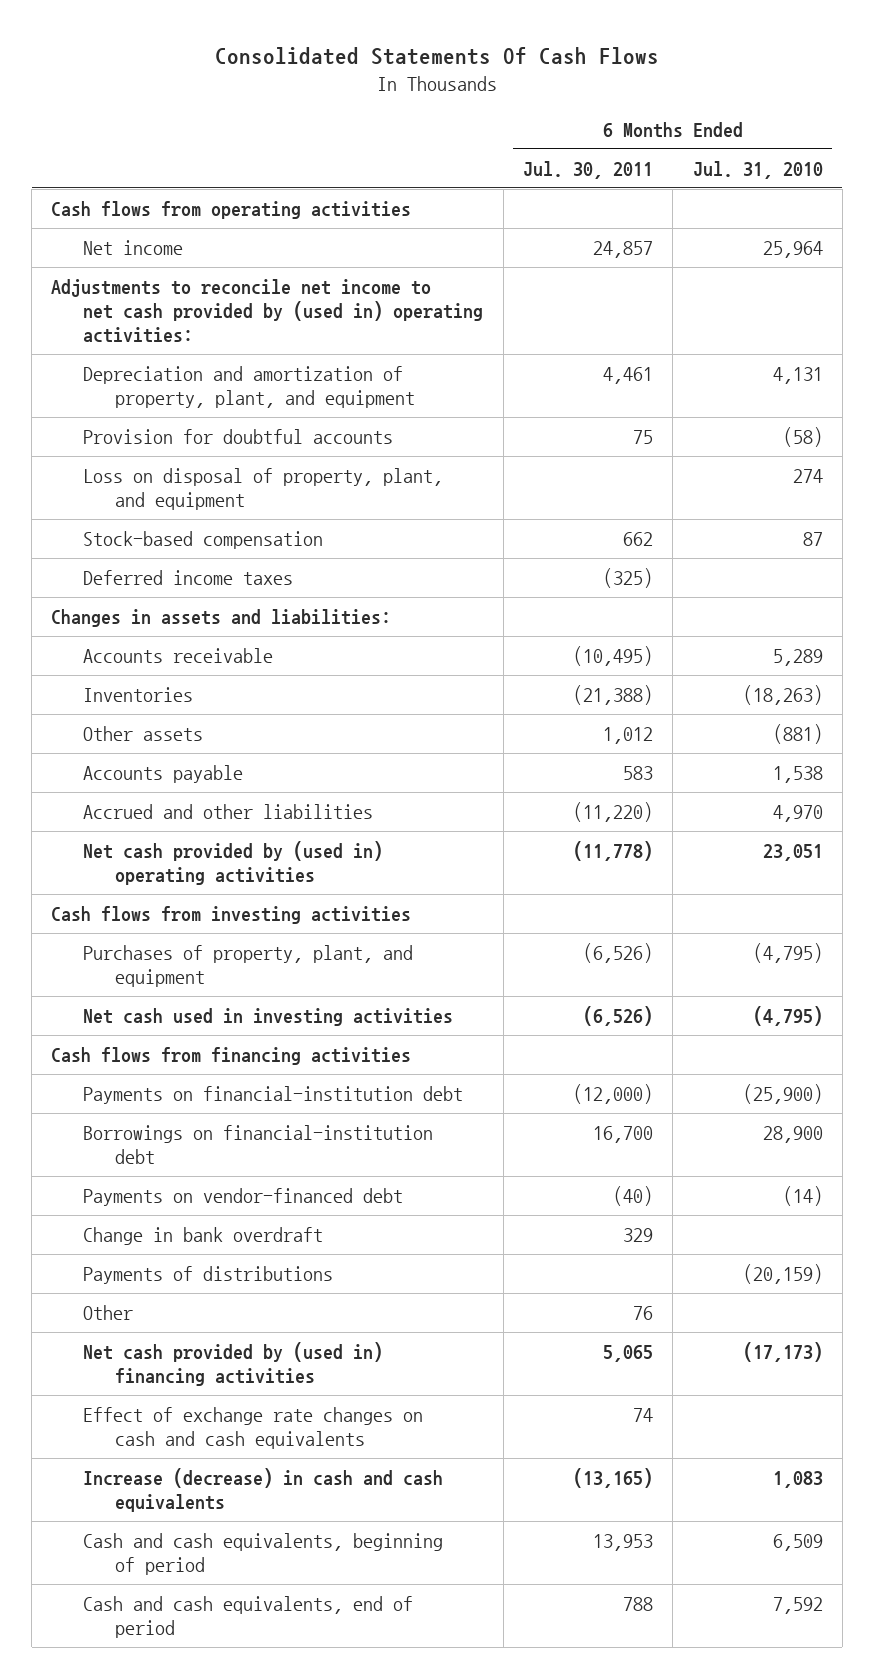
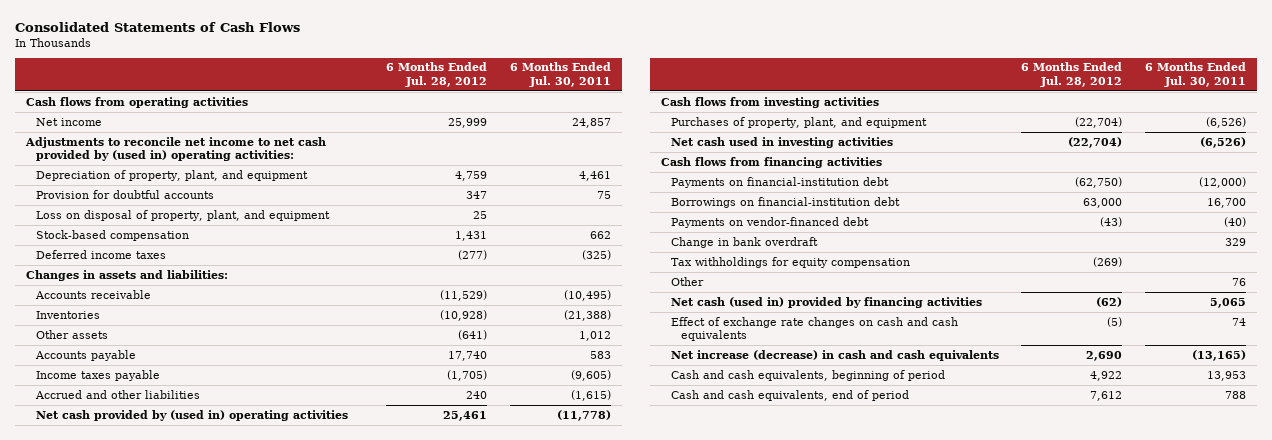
[215,46,660,65] Consolidated Statements Of Cash Flows -> [14,21,300,32] Consolidated Statements of Cash Flows
[692,160,823,179] Jul. 31, 2010 -> none
none -> [386,62,488,87] 6 Months Ended Jul. 28, 2012
[83,365,416,408] Depreciation and amortization of property, plant, and equipment -> [35,169,308,181] Depreciation of property, plant, and equipment
none -> [35,369,160,381] Income taxes payable
[572,801,653,822] (11,220) -> [570,389,611,401] (1,615)
[83,1265,334,1284] Payments of distributions -> none
none -> [670,256,910,268] Tax withholdings for equity compensation
[83,1341,384,1386] Net cash provided by (used in) financing activities -> [670,296,982,308] Net cash (used in) provided by financing activities
[83,1467,444,1512] Increase (decrease) in cash and cash equivalents -> [670,349,999,361] Net increase (decrease) in cash and cash equivalents

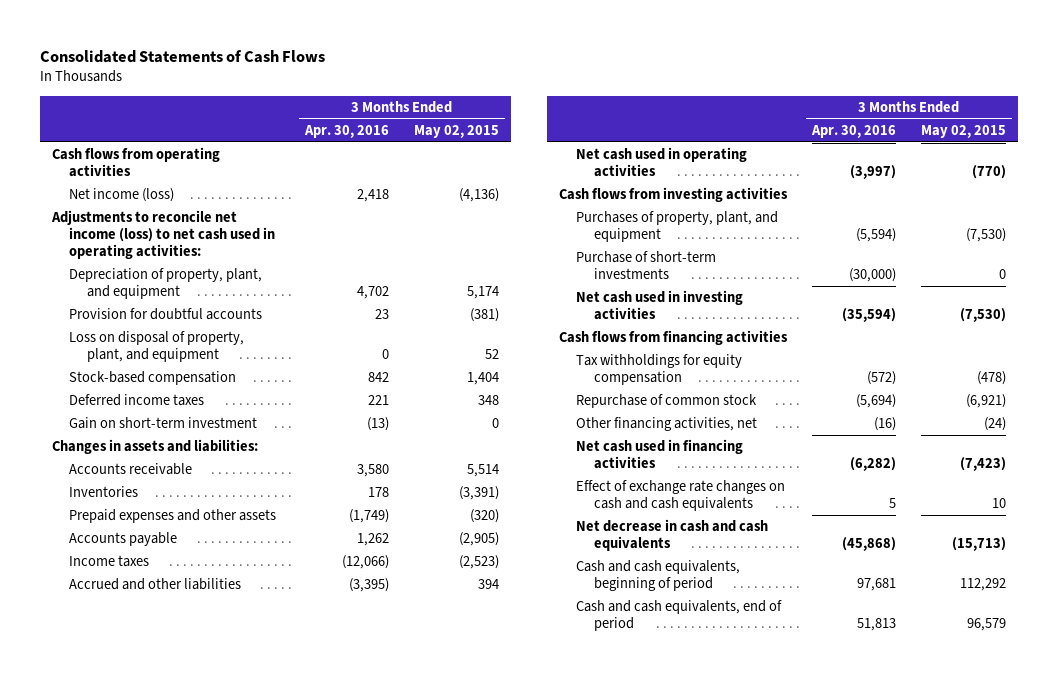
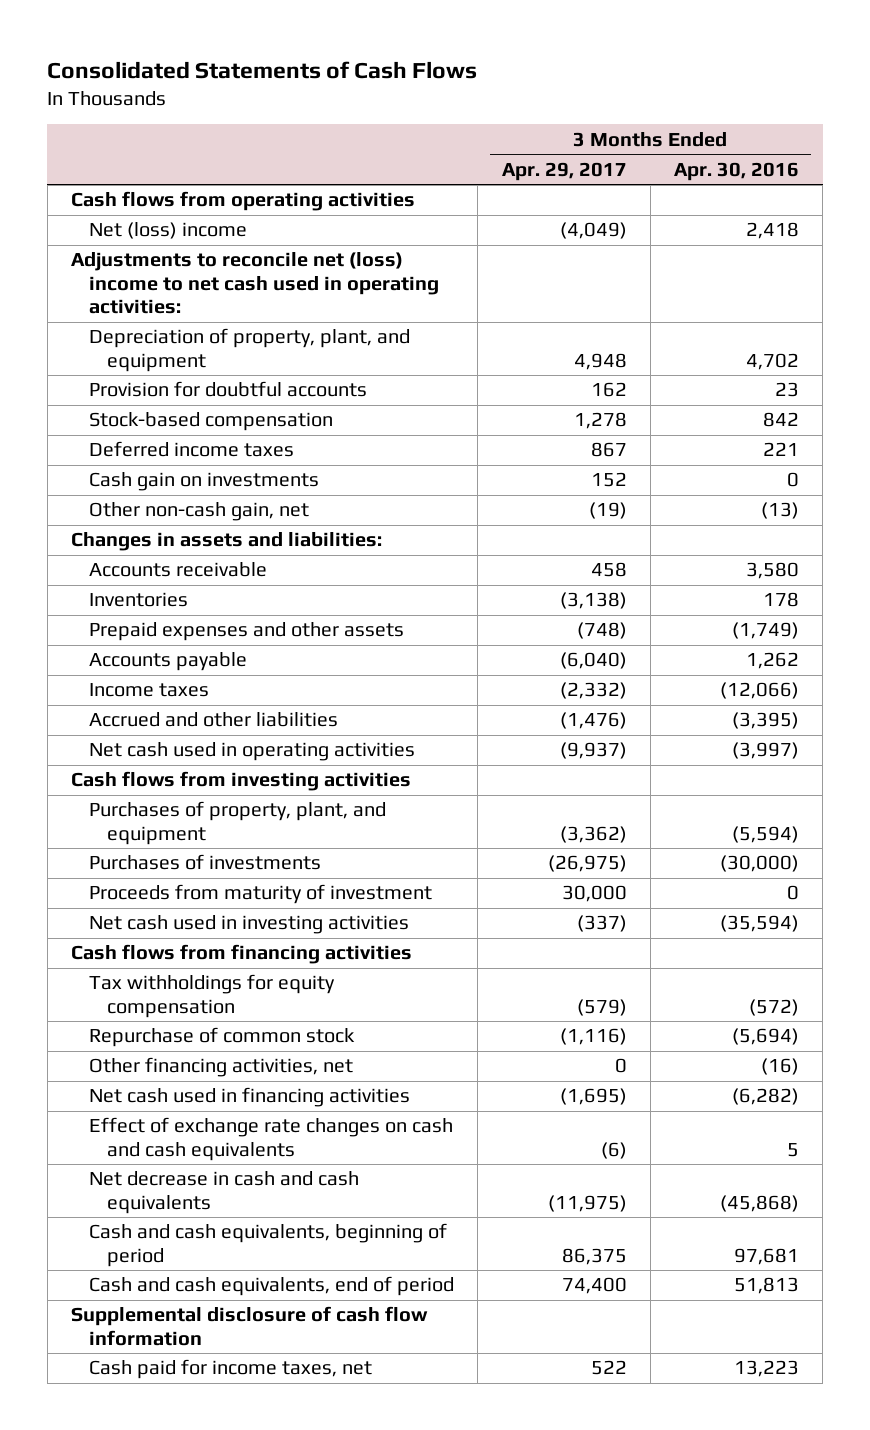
[413,125,499,139] May 02, 2015 -> none
none -> [501,161,627,181] Apr. 29, 2017
[69,188,175,203] Net income (loss) -> [89,222,248,240] Net (loss) income
[51,210,276,260] Adjustments to reconcile net income (loss) to net cash used in operating activities: -> [70,252,440,315] Adjustments to reconcile net (loss) income to net cash used in operating activities:
[69,331,245,363] Loss on disposal of property, plant, and equipment -> none
[69,417,258,430] Gain on short-term investment -> [89,472,320,492] Cash gain on investments
[366,417,389,432] (13) -> [787,472,800,488] 0
none -> [89,502,310,522] Other non-cash gain, net
[576,251,717,280] Purchase of short-term investments -> [89,854,322,871] Purchases of investments
none -> [89,884,433,905] Proceeds from maturity of investment
none -> [70,1306,428,1346] Supplemental disclosure of cash flow information
none -> [89,1359,373,1380] Cash paid for income taxes, net

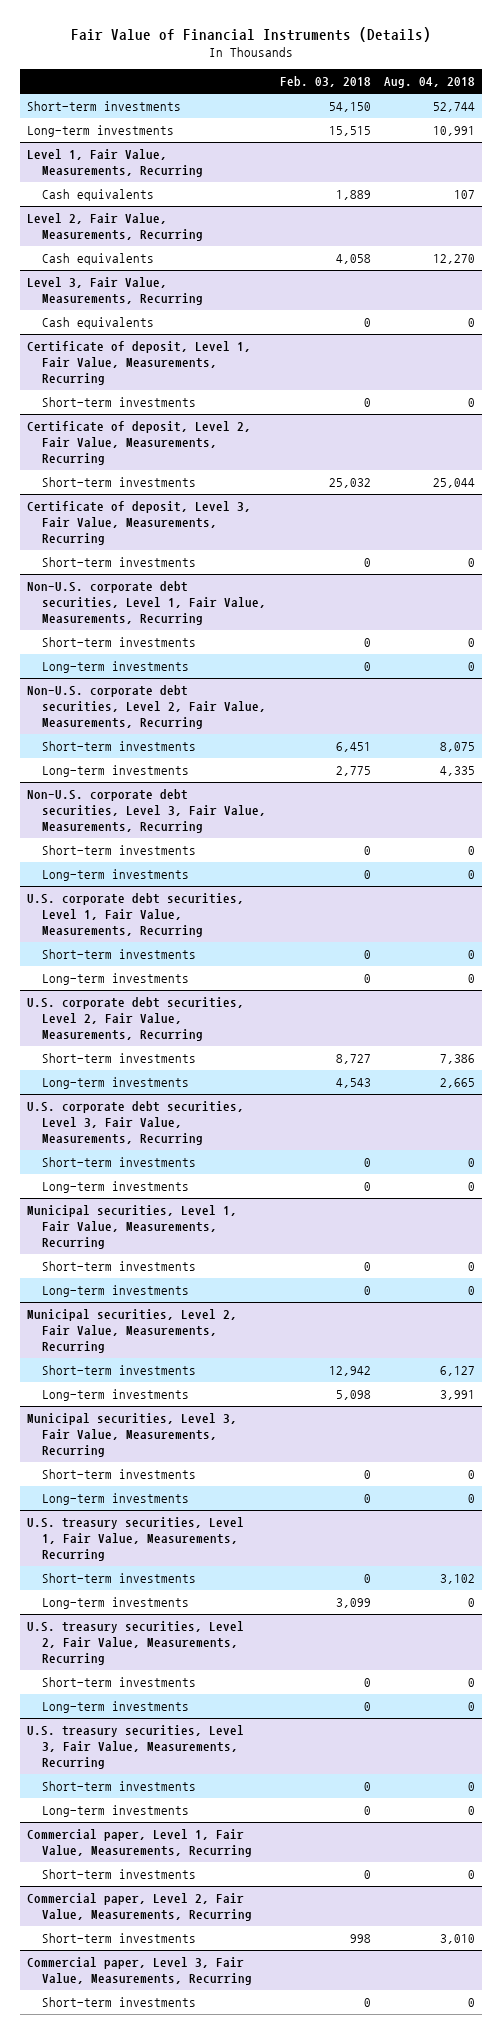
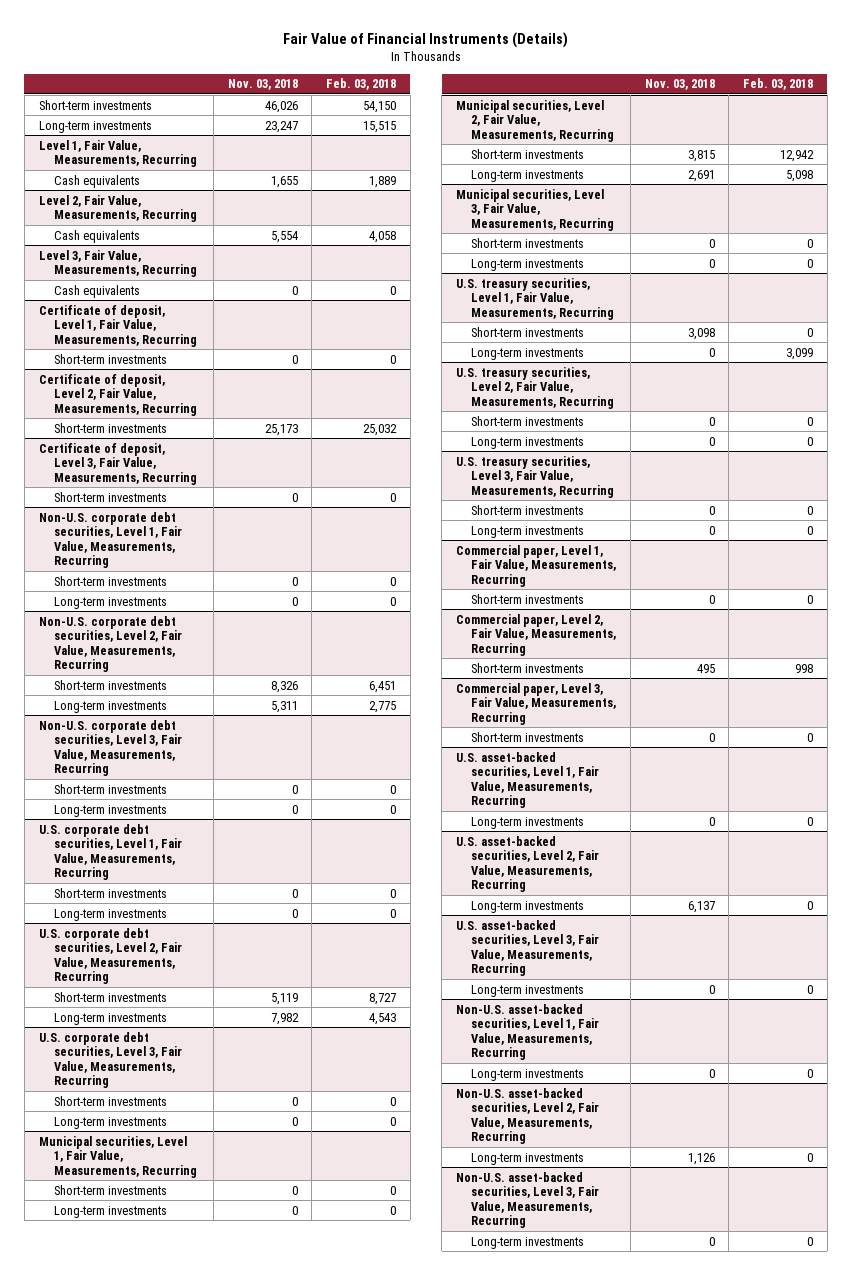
[383,77,475,89] Aug. 04, 2018 -> none
none -> [227,79,298,91] Nov. 03, 2018
none -> [455,751,600,809] U.S. asset-backed securities, Level 1, Fair Value, Measurements, Recurring
none -> [471,816,585,829] Long-term investments
none -> [455,835,600,893] U.S. asset-backed securities, Level 2, Fair Value, Measurements, Recurring
none -> [471,900,585,913] Long-term investments
none -> [455,919,600,977] U.S. asset-backed securities, Level 3, Fair Value, Measurements, Recurring
none -> [471,984,585,997] Long-term investments
none -> [455,1003,600,1061] Non-U.S. asset-backed securities, Level 1, Fair Value, Measurements, Recurring
none -> [471,1068,585,1081] Long-term investments
none -> [455,1087,600,1145] Non-U.S. asset-backed securities, Level 2, Fair Value, Measurements, Recurring
none -> [471,1152,585,1165] Long-term investments
none -> [455,1171,600,1229] Non-U.S. asset-backed securities, Level 3, Fair Value, Measurements, Recurring
none -> [471,1236,585,1249] Long-term investments

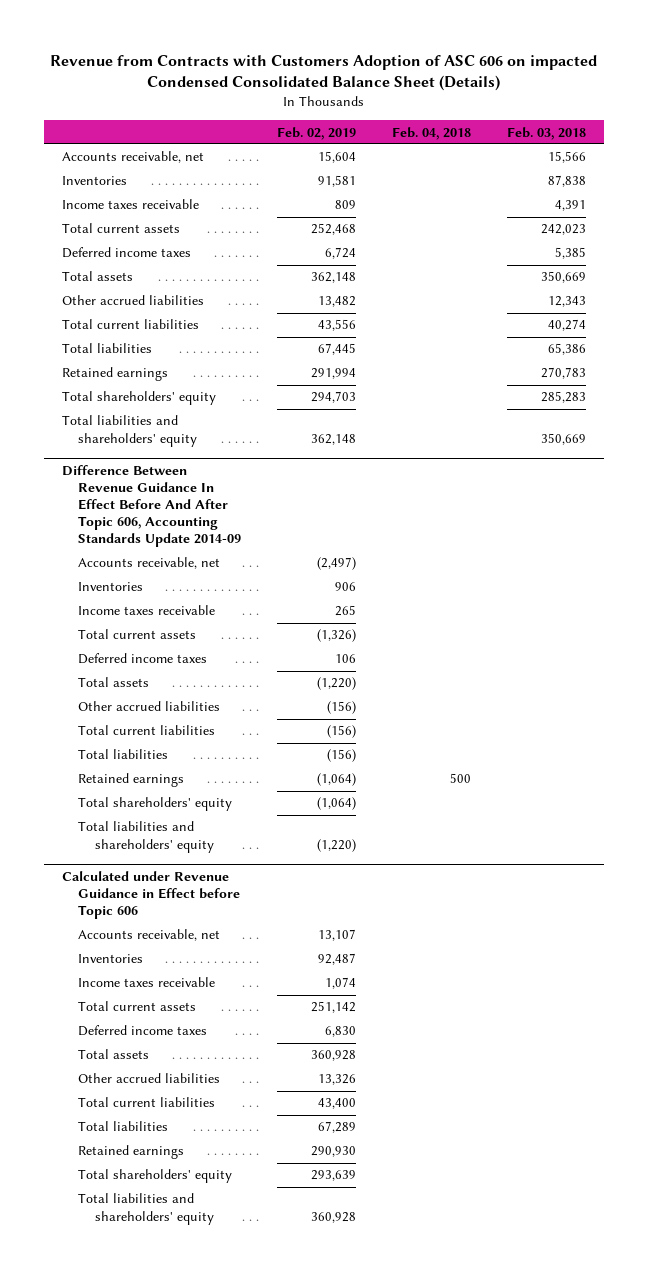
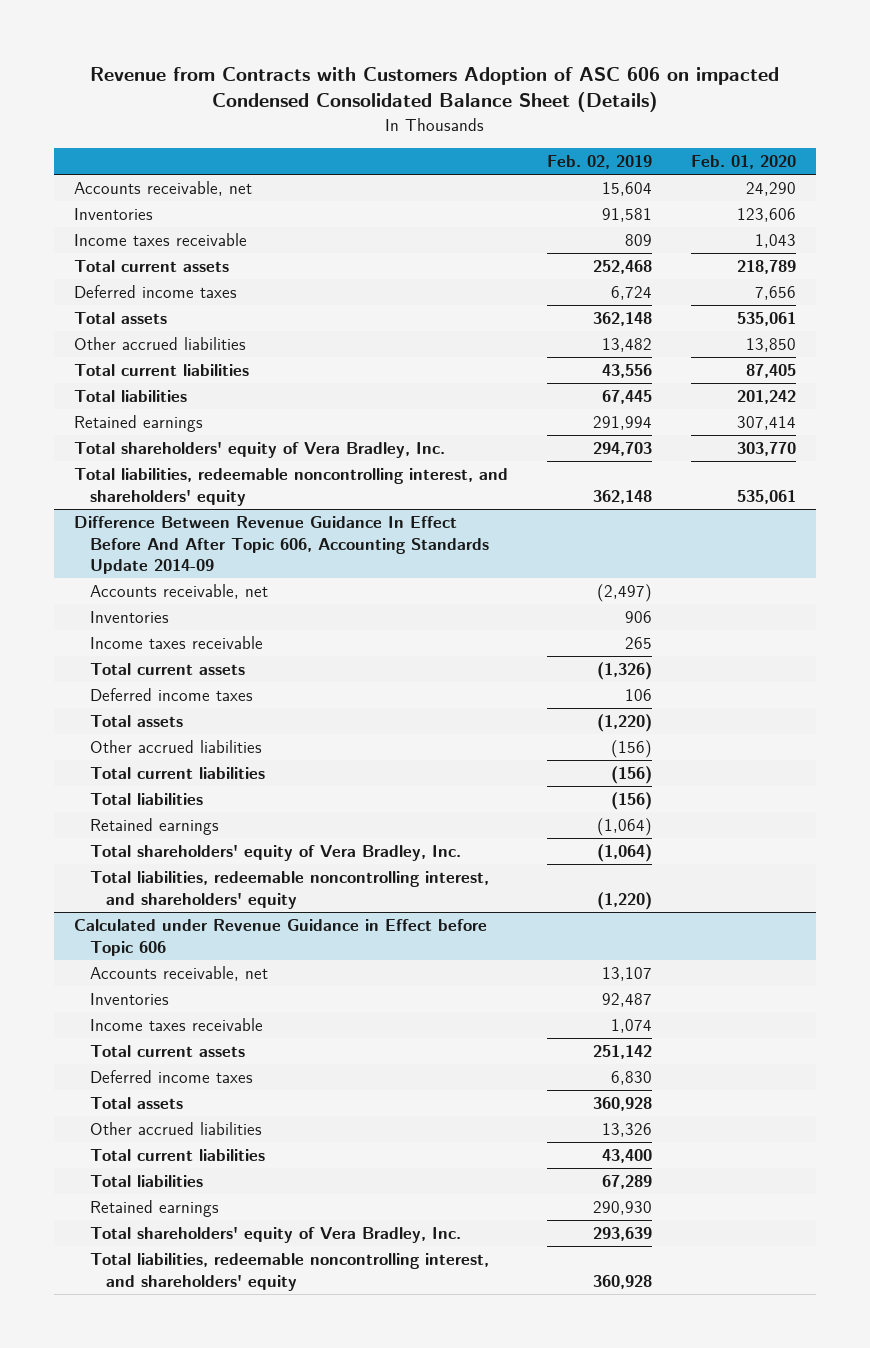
[392,126,472,140] Feb. 04, 2018 -> none
[506,126,586,140] Feb. 03, 2018 -> none
none -> [691,154,797,169] Feb. 01, 2020
[62,391,217,406] Total shareholders' equity -> [73,442,445,459] Total shareholders' equity of Vera Bradley, Inc.
[62,415,198,447] Total liabilities and shareholders' equity -> [73,468,508,506] Total liabilities, redeemable noncontrolling interest, and shareholders' equity
[78,797,233,812] Total shareholders' equity -> [89,845,461,862] Total shareholders' equity of Vera Bradley, Inc.
[78,821,214,853] Total liabilities and shareholders' equity -> [89,871,489,909] Total liabilities, redeemable noncontrolling interest, and shareholders' equity
[78,1169,233,1184] Total shareholders' equity -> [89,1227,461,1244] Total shareholders' equity of Vera Bradley, Inc.
[78,1193,214,1225] Total liabilities and shareholders' equity -> [89,1253,489,1291] Total liabilities, redeemable noncontrolling interest, and shareholders' equity

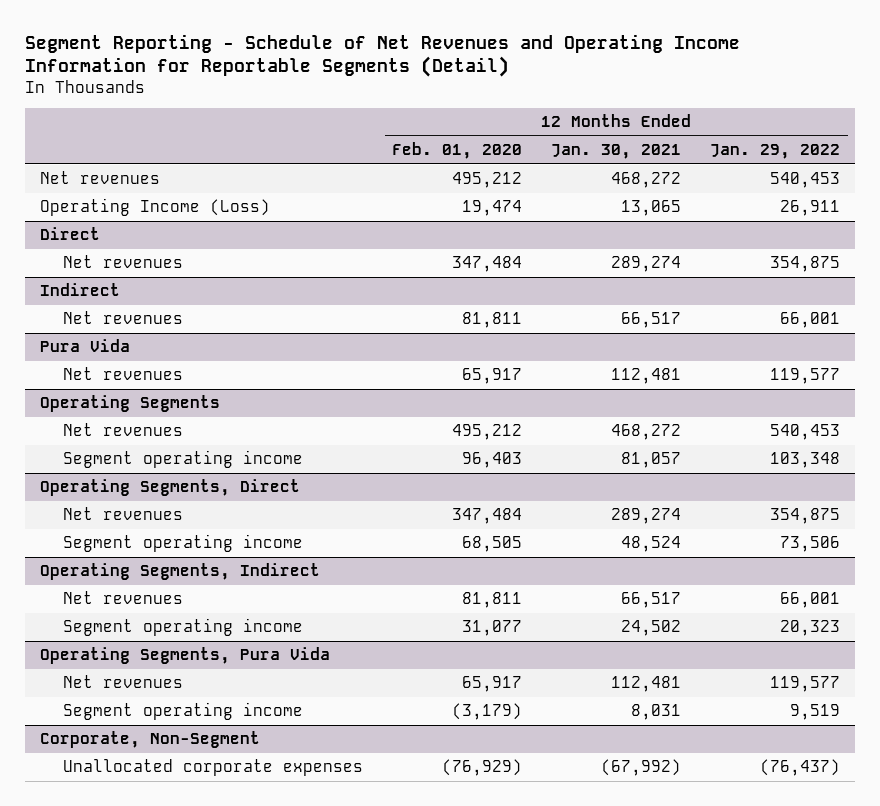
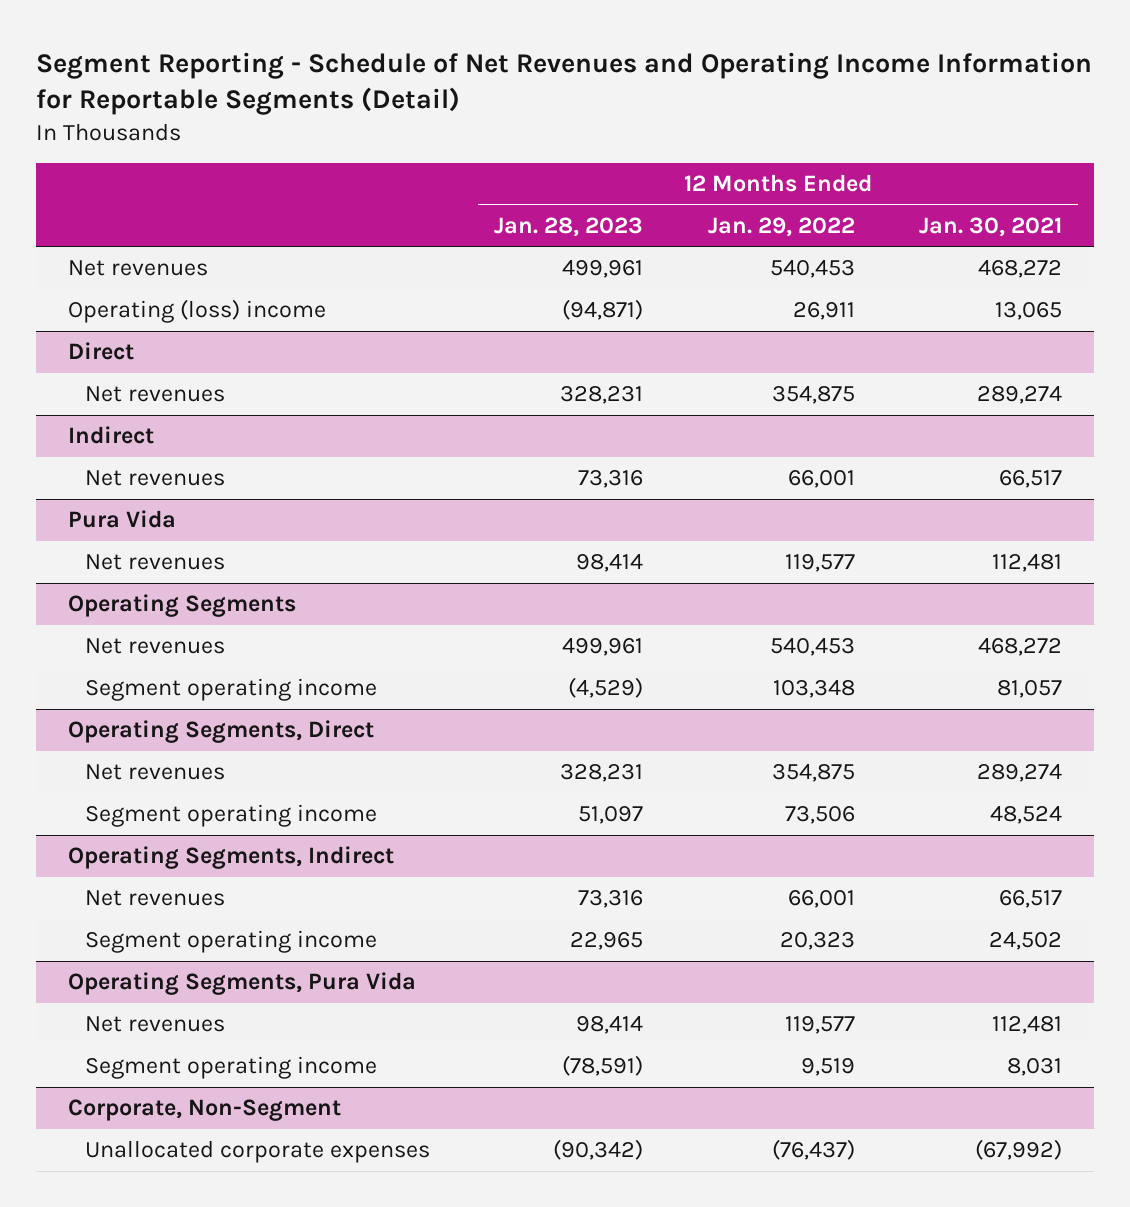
[392,142,523,160] Feb. 01, 2020 -> none
none -> [494,216,644,237] Jan. 28, 2023
[39,198,270,217] Operating Income (Loss) -> [68,299,327,324] Operating (loss) income

